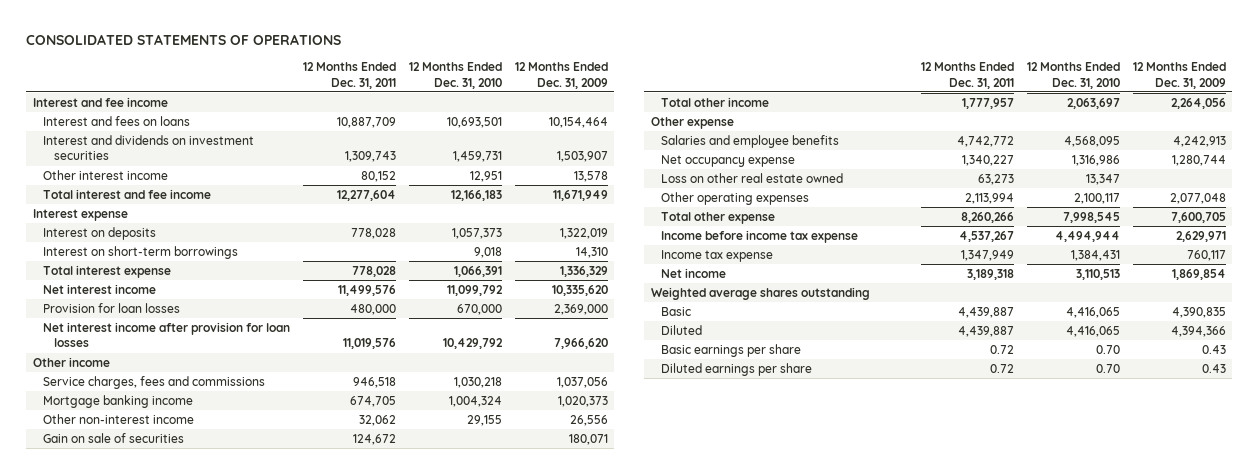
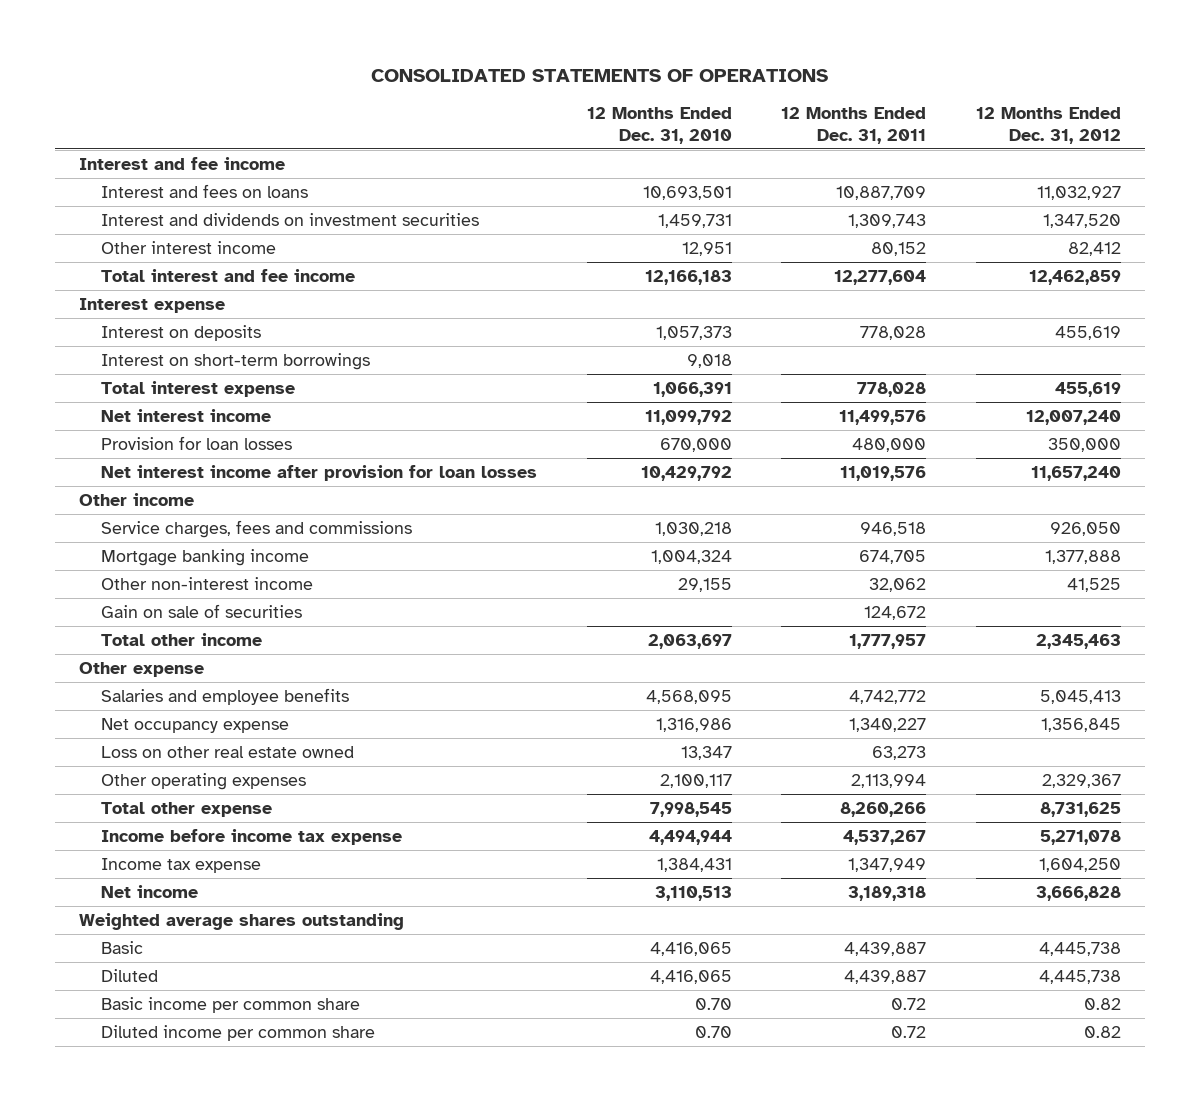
[514,62,608,89] 12 Months Ended Dec. 31, 2009 -> none
none -> [975,107,1121,144] 12 Months Ended Dec. 31, 2012
[661,343,802,357] Basic earnings per share -> [101,997,361,1014] Basic income per common share
[661,362,813,376] Diluted earnings per share -> [101,1025,376,1042] Diluted income per common share

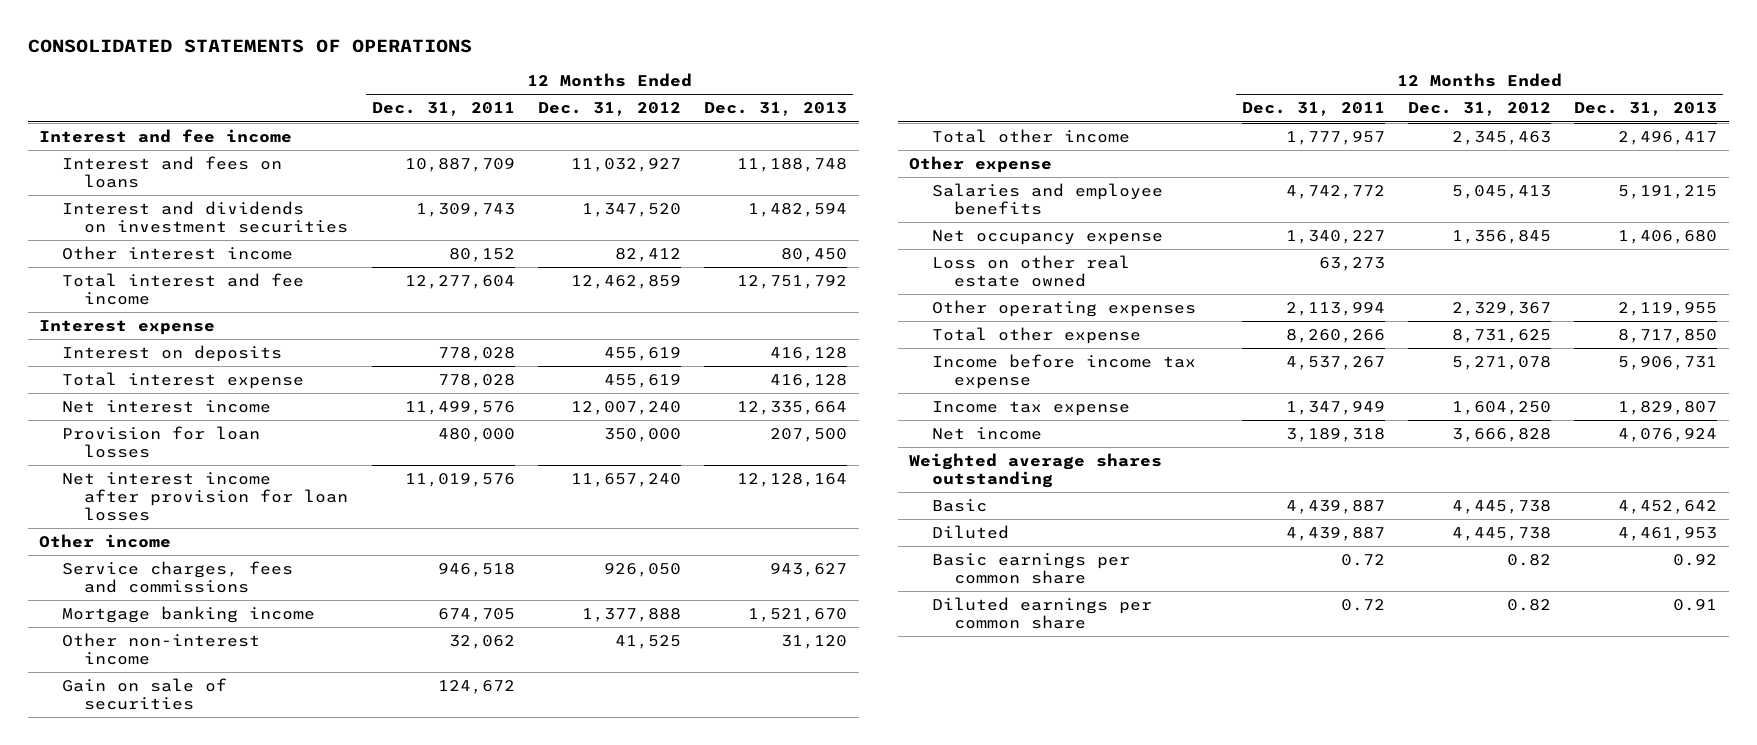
[586,107,732,144] 12 Months Ended Dec. 31, 2010 -> none
none -> [704,102,848,117] Dec. 31, 2013
[101,353,371,371] Interest on short-term borrowings -> none
[101,997,361,1014] Basic income per common share -> [931,553,1130,584] Basic earnings per common share
[101,1025,376,1042] Diluted income per common share -> [931,597,1152,629] Diluted earnings per common share

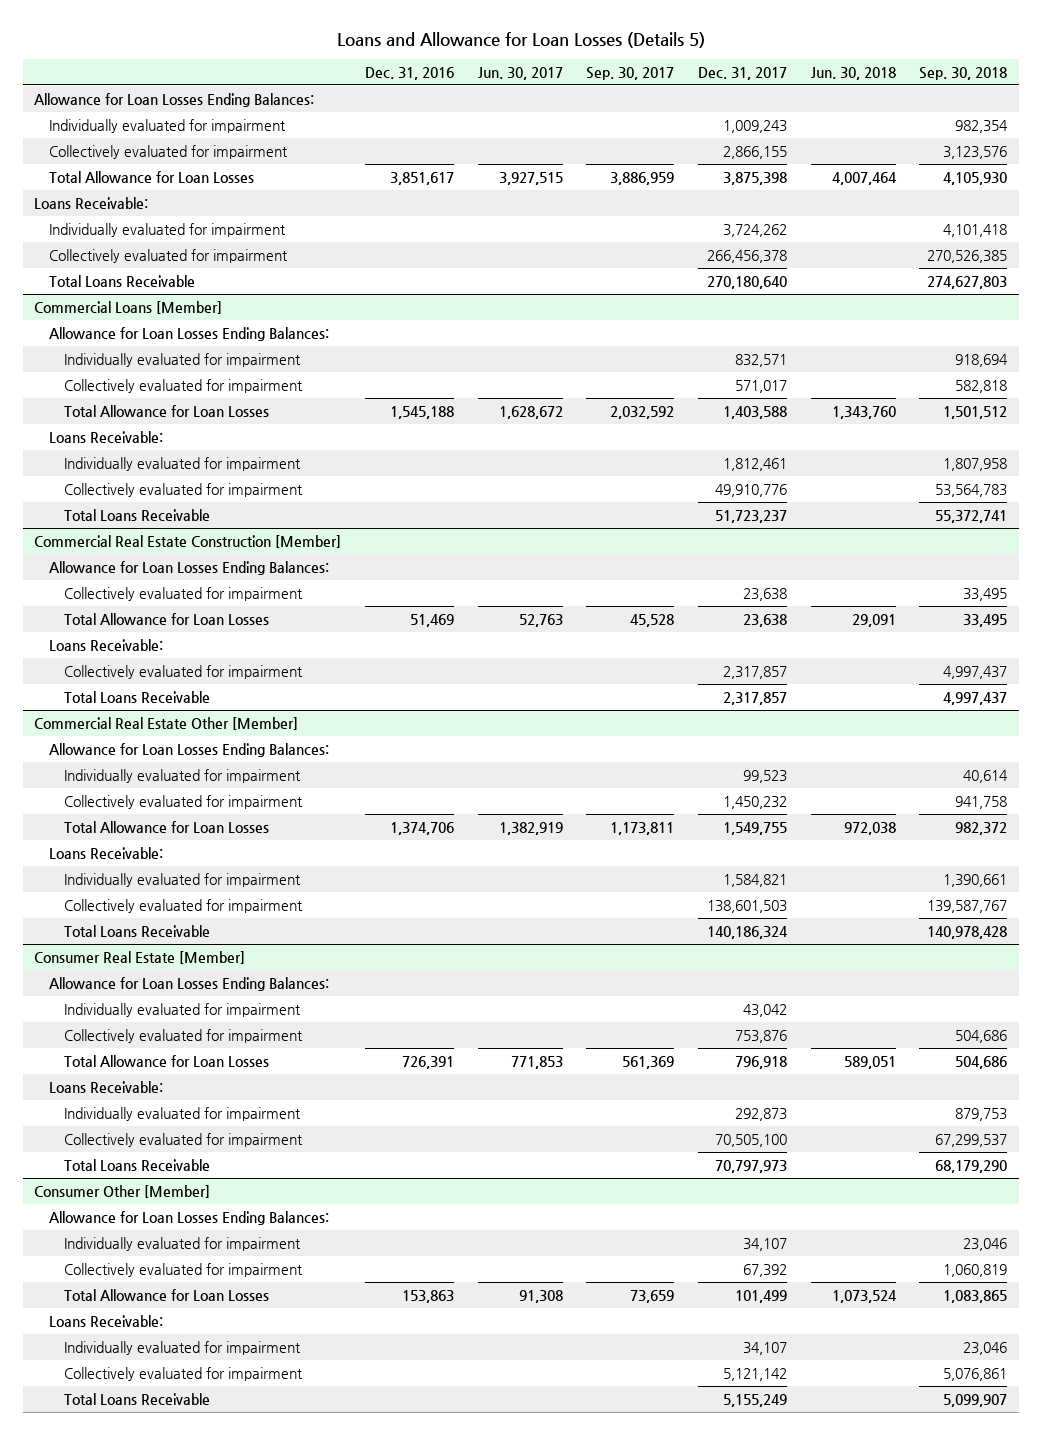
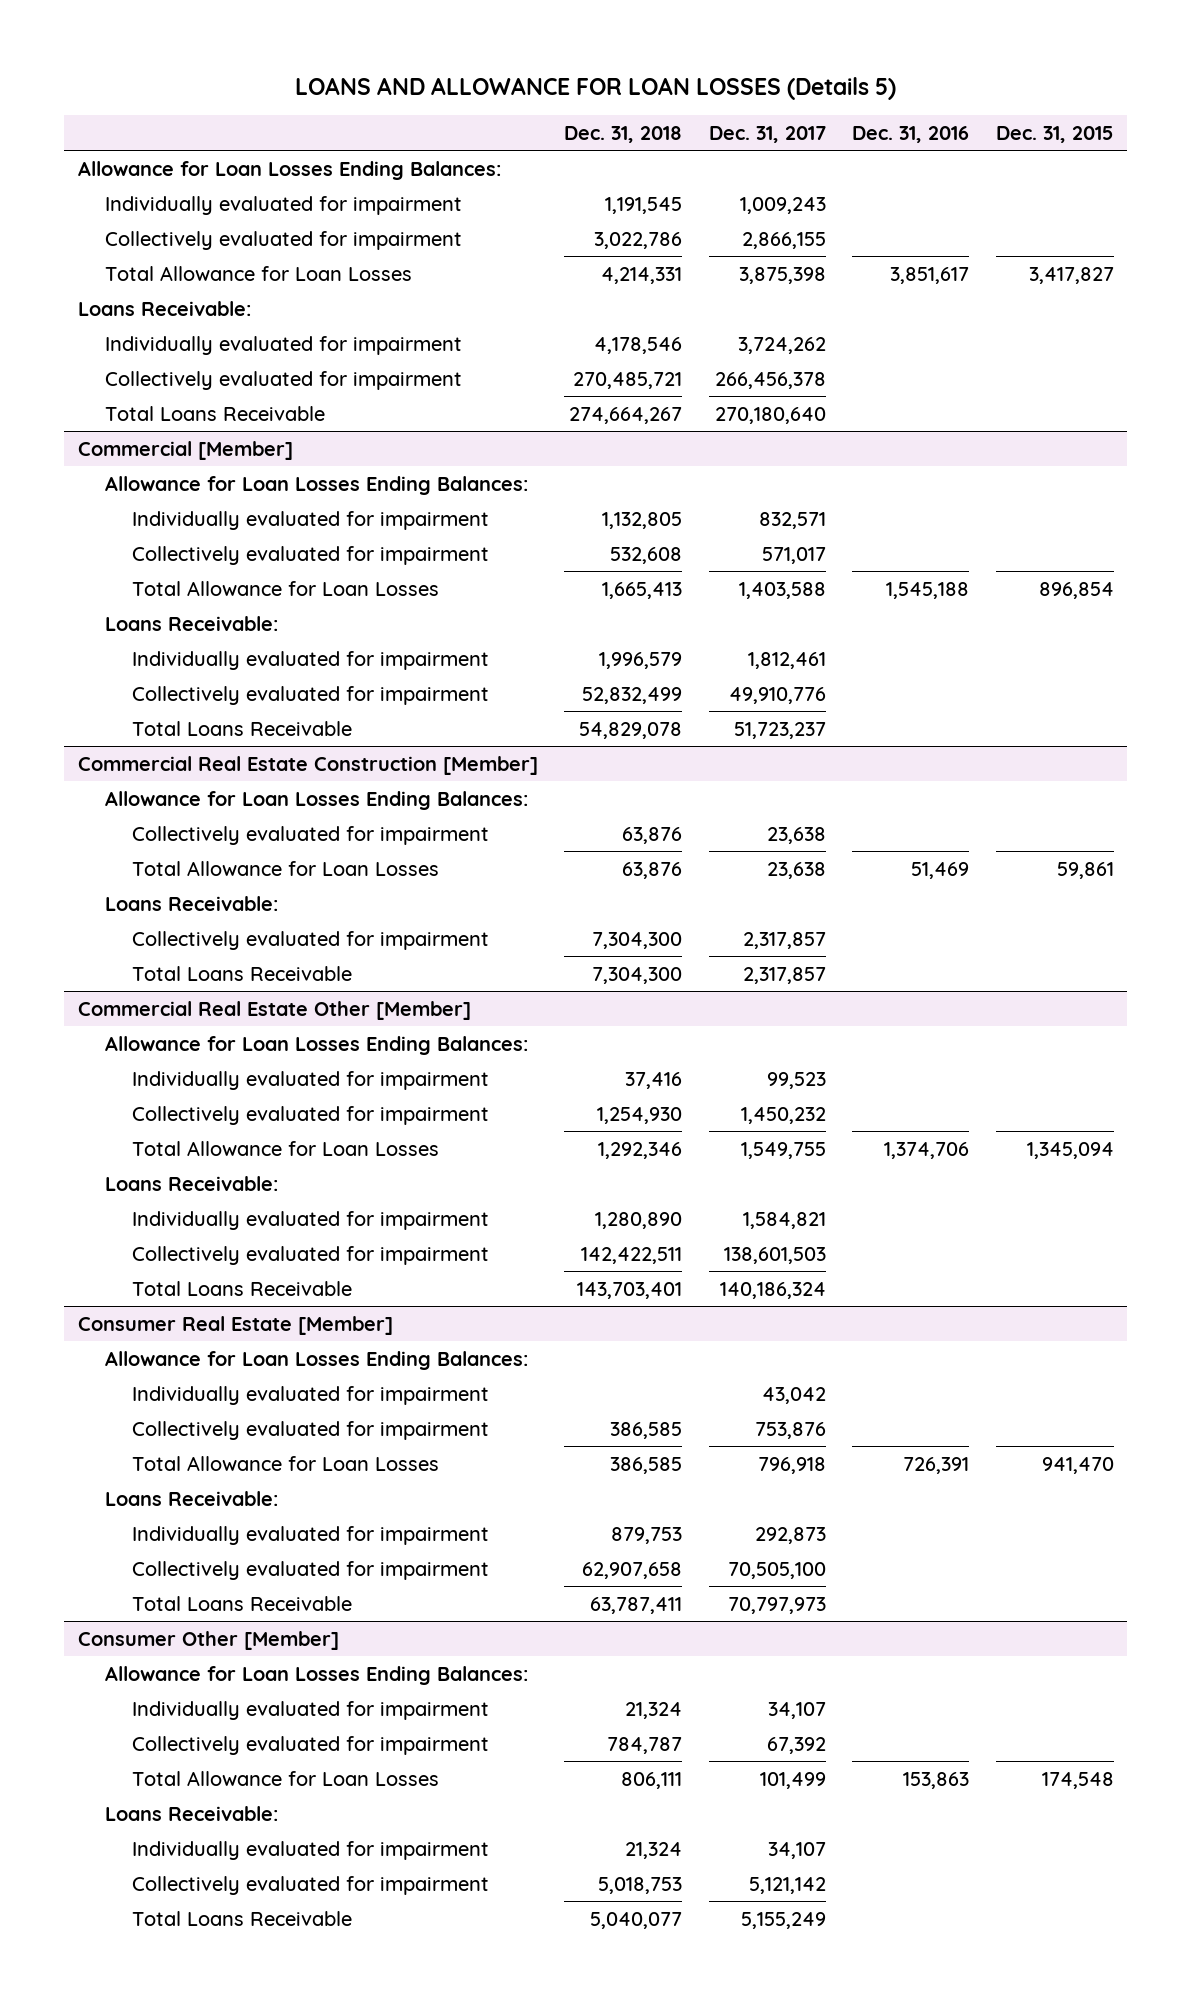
[336,31,705,48] Loans and Allowance for Loan Losses (Details 5) -> [294,77,896,101] LOANS AND ALLOWANCE FOR LOAN LOSSES (Details 5)
[477,66,563,80] Jun. 30, 2017 -> none
[586,66,675,80] Sep. 30, 2017 -> none
[810,66,896,80] Jun. 30, 2018 -> none
[919,66,1008,80] Sep. 30, 2018 -> none
none -> [564,125,683,143] Dec. 31, 2018
none -> [996,125,1115,143] Dec. 31, 2015
[34,301,223,315] Commercial Loans [Member] -> [77,440,293,460] Commercial [Member]

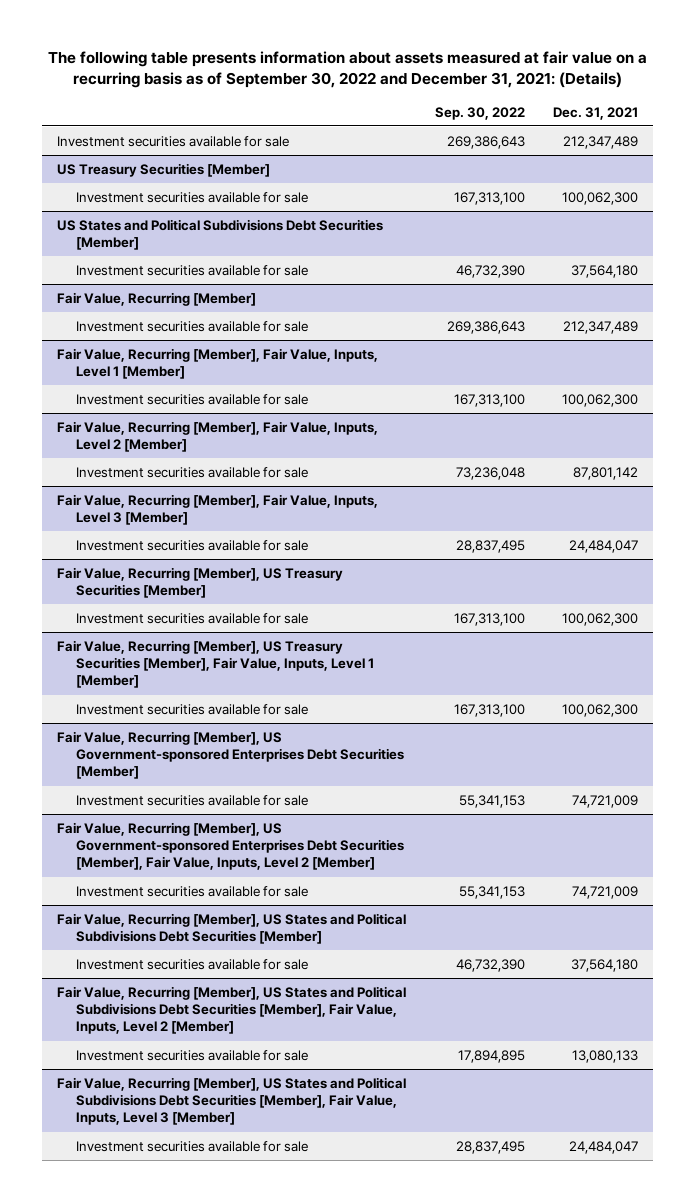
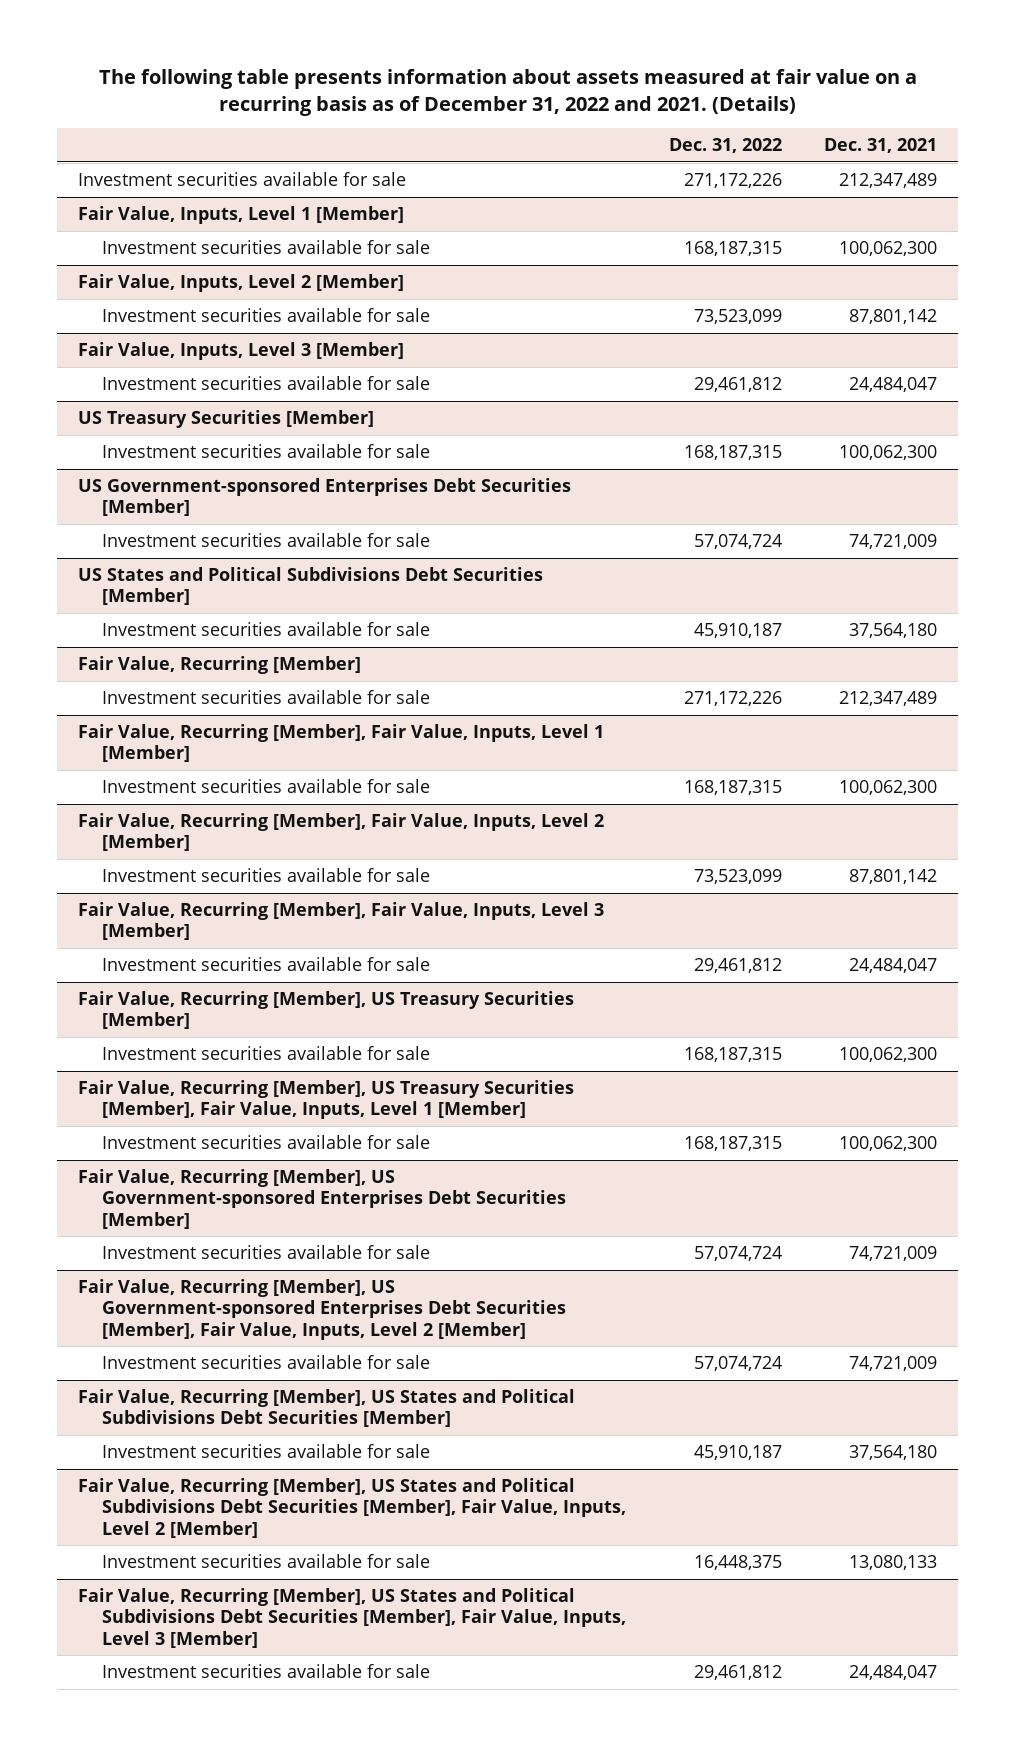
[47,51,647,89] The following table presents information about assets measured at fair value on a recurring basis as of September 30, 2022 and December 31, 2021: (Details) -> [98,69,917,117] The following table presents information about assets measured at fair value on a recurring basis as of December 31, 2022 and 2021. (Details)
[434,106,525,120] Sep. 30, 2022 -> none
none -> [668,138,782,154] Dec. 31, 2022
none -> [78,205,405,224] Fair Value, Inputs, Level 1 [Member]
none -> [102,239,431,254] Investment securities available for sale
none -> [78,273,405,292] Fair Value, Inputs, Level 2 [Member]
none -> [102,307,431,322] Investment securities available for sale
none -> [78,341,405,360] Fair Value, Inputs, Level 3 [Member]
none -> [102,375,431,390] Investment securities available for sale
none -> [78,477,572,517] US Government-sponsored Enterprises Debt Securities [Member]
none -> [102,532,431,547] Investment securities available for sale

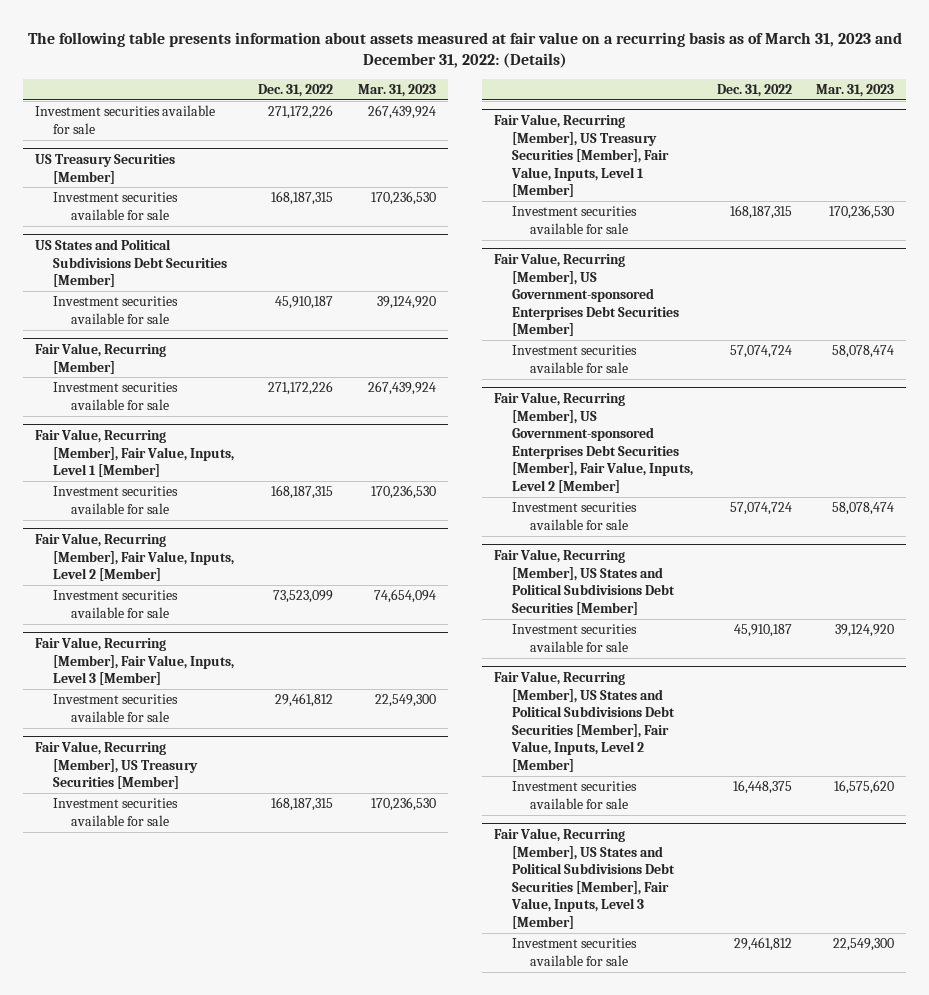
[98,69,917,117] The following table presents information about assets measured at fair value on a recurring basis as of December 31, 2022 and 2021. (Details) -> [27,32,902,69] The following table presents information about assets measured at fair value on a recurring basis as of March 31, 2023 and December 31, 2022: (Details)
[824,138,938,154] Dec. 31, 2021 -> none
none -> [357,84,436,98] Mar. 31, 2023
[78,205,405,224] Fair Value, Inputs, Level 1 [Member] -> none
[102,239,431,254] Investment securities available for sale -> none
[78,273,405,292] Fair Value, Inputs, Level 2 [Member] -> none
[102,307,431,322] Investment securities available for sale -> none
[78,341,405,360] Fair Value, Inputs, Level 3 [Member] -> none
[102,375,431,390] Investment securities available for sale -> none
[78,477,572,517] US Government-sponsored Enterprises Debt Securities [Member] -> none
[102,532,431,547] Investment securities available for sale -> none

